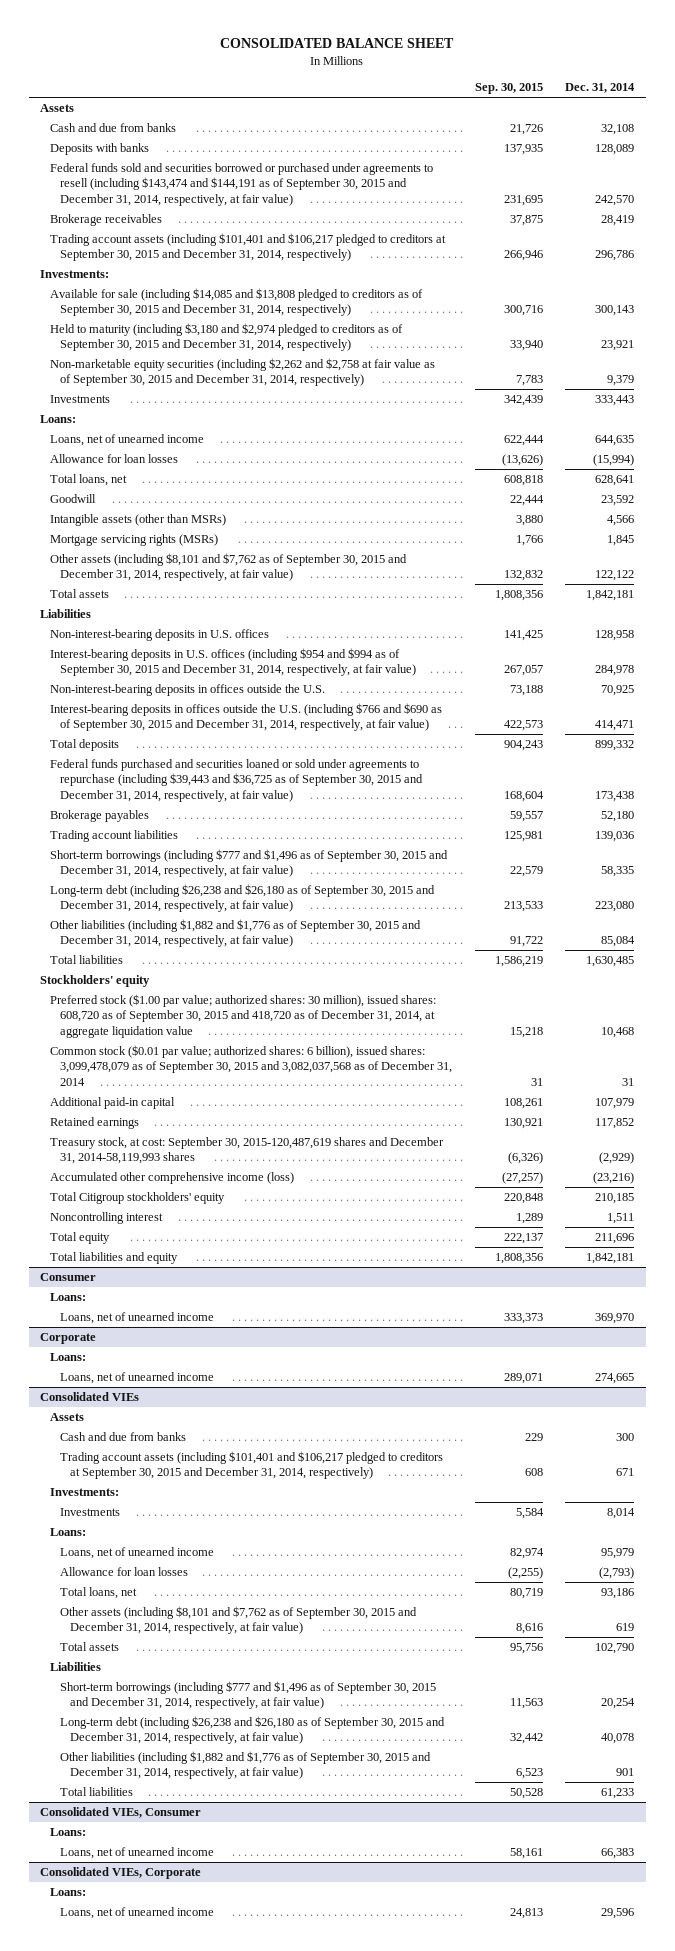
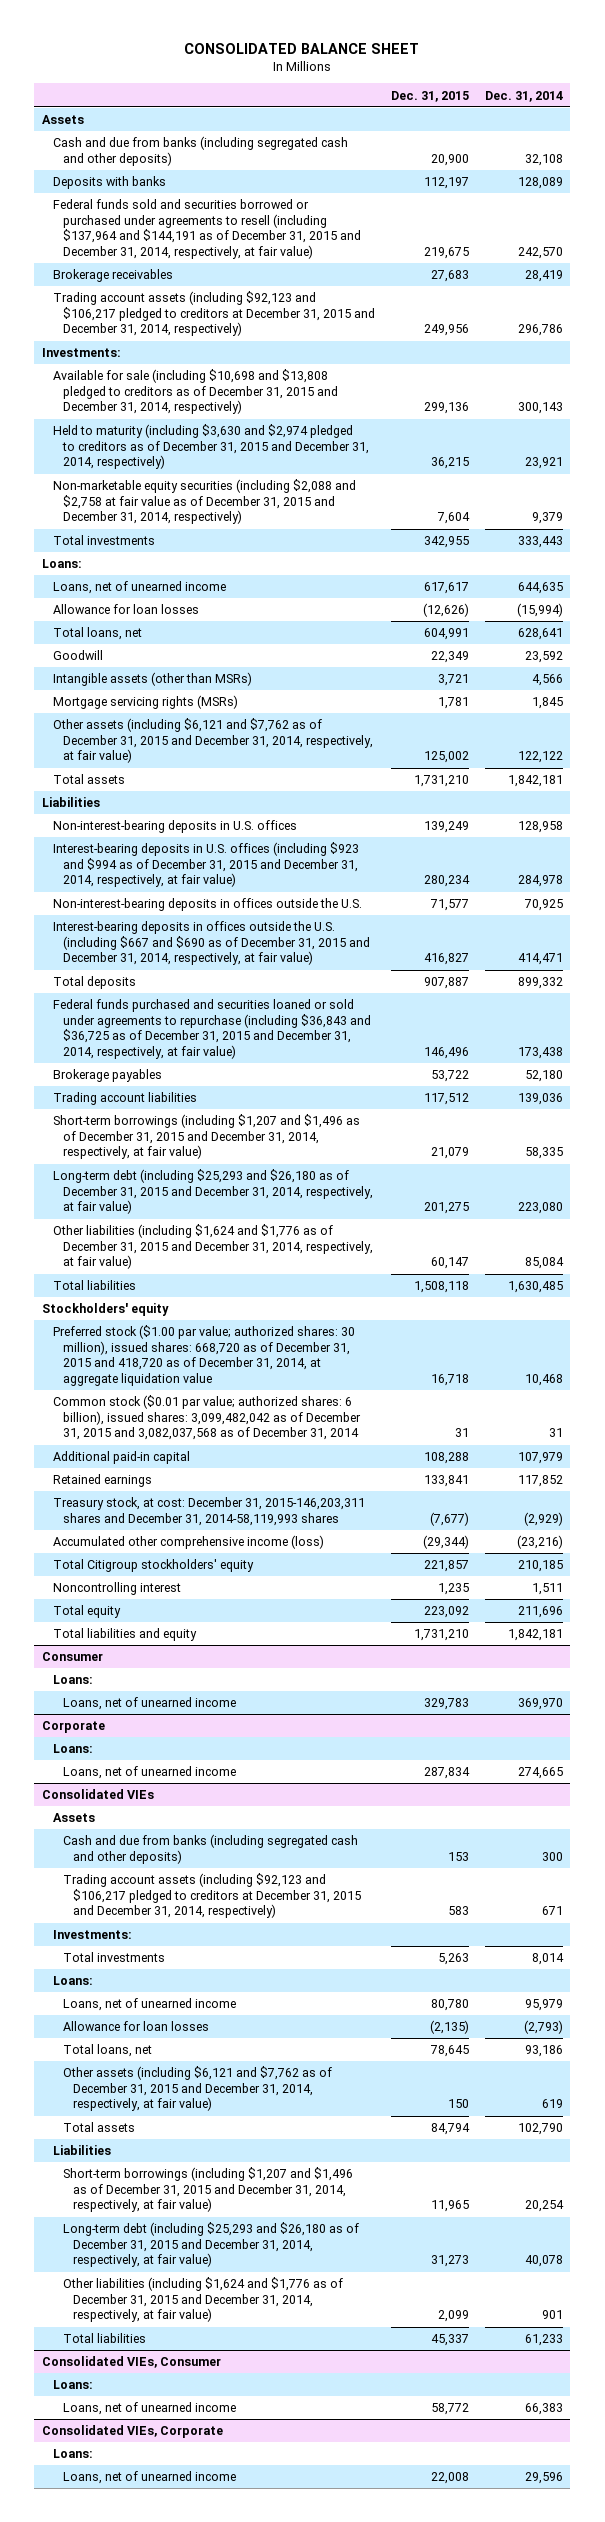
[474,83,543,95] Sep. 30, 2015 -> none
none -> [390,90,469,102] Dec. 31, 2015
[50,122,177,132] Cash and due from banks -> [52,136,348,166] Cash and due from banks (including segregated cash and other deposits)
[50,162,434,206] Federal funds sold and securities borrowed or purchased under agreements to resell (including $143,474 and $144,191 as of September 30, 2015 and December 31, 2014, respectively, at fair value) -> [52,199,362,259] Federal funds sold and securities borrowed or purchased under agreements to resell (including $137,964 and $144,191 as of December 31, 2015 and December 31, 2014, respectively, at fair value)
[50,232,447,262] Trading account assets (including $101,401 and $106,217 pledged to creditors at September 30, 2015 and December 31, 2014, respectively) -> [52,291,376,337] Trading account assets (including $92,123 and $106,217 pledged to creditors at December 31, 2015 and December 31, 2014, respectively)
[50,287,424,317] Available for sale (including $14,085 and $13,808 pledged to creditors as of September 30, 2015 and December 31, 2014, respectively) -> [52,369,339,415] Available for sale (including $10,698 and $13,808 pledged to creditors as of December 31, 2015 and December 31, 2014, respectively)
[50,322,404,352] Held to maturity (including $3,180 and $2,974 pledged to creditors as of September 30, 2015 and December 31, 2014, respectively) -> [52,424,370,470] Held to maturity (including $3,630 and $2,974 pledged to creditors as of December 31, 2015 and December 31, 2014, respectively)
[50,357,436,387] Non-marketable equity securities (including $2,262 and $2,758 at fair value as of September 30, 2015 and December 31, 2014, respectively) -> [52,479,356,525] Non-marketable equity securities (including $2,088 and $2,758 at fair value as of December 31, 2015 and December 31, 2014, respectively)
[50,394,111,403] Investments -> [52,535,155,546] Total investments
[50,552,408,582] Other assets (including $8,101 and $7,762 as of September 30, 2015 and December 31, 2014, respectively, at fair value) -> [52,718,374,764] Other assets (including $6,121 and $7,762 as of December 31, 2015 and December 31, 2014, respectively, at fair value)
[50,647,417,677] Interest-bearing deposits in U.S. offices (including $954 and $994 as of September 30, 2015 and December 31, 2014, respectively, at fair value) -> [52,842,359,888] Interest-bearing deposits in U.S. offices (including $923 and $994 as of December 31, 2015 and December 31, 2014, respectively, at fair value)
[50,702,443,732] Interest-bearing deposits in offices outside the U.S. (including $766 and $690 as of September 30, 2015 and December 31, 2014, respectively, at fair value) -> [52,921,371,966] Interest-bearing deposits in offices outside the U.S. (including $667 and $690 as of December 31, 2015 and December 31, 2014, respectively, at fair value)
[50,758,424,802] Federal funds purchased and securities loaned or sold under agreements to repurchase (including $39,443 and $36,725 as of September 30, 2015 and December 31, 2014, respectively, at fair value) -> [52,999,372,1059] Federal funds purchased and securities loaned or sold under agreements to repurchase (including $36,843 and $36,725 as of December 31, 2015 and December 31, 2014, respectively, at fair value)
[50,848,449,878] Short-term borrowings (including $777 and $1,496 as of September 30, 2015 and December 31, 2014, respectively, at fair value) -> [52,1114,360,1160] Short-term borrowings (including $1,207 and $1,496 as of December 31, 2015 and December 31, 2014, respectively, at fair value)
[50,883,436,913] Long-term debt (including $26,238 and $26,180 as of September 30, 2015 and December 31, 2014, respectively, at fair value) -> [52,1169,374,1215] Long-term debt (including $25,293 and $26,180 as of December 31, 2015 and December 31, 2014, respectively, at fair value)
[50,918,422,948] Other liabilities (including $1,882 and $1,776 as of September 30, 2015 and December 31, 2014, respectively, at fair value) -> [52,1224,374,1270] Other liabilities (including $1,624 and $1,776 as of December 31, 2015 and December 31, 2014, respectively, at fair value)
[50,993,437,1038] Preferred stock ($1.00 par value; authorized shares: 30 million), issued shares: 608,720 as of September 30, 2015 and 418,720 as of December 31, 2014, at aggregate liquidation value -> [52,1325,355,1386] Preferred stock ($1.00 par value; authorized shares: 30 million), issued shares: 668,720 as of December 31, 2015 and 418,720 as of December 31, 2014, at aggregate liquidation value
[50,1044,453,1086] Common stock ($0.01 par value; authorized shares: 6 billion), issued shares: 3,099,478,079 as of September 30, 2015 and 3,082,037,568 as of December 31, 2014 -> [52,1395,362,1441] Common stock ($0.01 par value; authorized shares: 6 billion), issued shares: 3,099,482,042 as of December 31, 2015 and 3,082,037,568 as of December 31, 2014
[50,1136,445,1165] Treasury stock, at cost: September 30, 2015-120,487,619 shares and December 31, 2014-58,119,993 shares -> [52,1497,365,1526] Treasury stock, at cost: December 31, 2015-146,203,311 shares and December 31, 2014-58,119,993 shares
[60,1431,187,1441] Cash and due from banks -> [63,1834,359,1864] Cash and due from banks (including segregated cash and other deposits)
[60,1450,444,1480] Trading account assets (including $101,401 and $106,217 pledged to creditors at September 30, 2015 and December 31, 2014, respectively) -> [63,1873,362,1919] Trading account assets (including $92,123 and $106,217 pledged to creditors at December 31, 2015 and December 31, 2014, respectively)
[60,1507,121,1516] Investments -> [63,1952,166,1963] Total investments
[60,1605,418,1635] Other assets (including $8,101 and $7,762 as of September 30, 2015 and December 31, 2014, respectively, at fair value) -> [63,2066,333,2112] Other assets (including $6,121 and $7,762 as of December 31, 2015 and December 31, 2014, respectively, at fair value)
[60,1680,437,1710] Short-term borrowings (including $777 and $1,496 as of September 30, 2015 and December 31, 2014, respectively, at fair value) -> [63,2167,354,2213] Short-term borrowings (including $1,207 and $1,496 as of December 31, 2015 and December 31, 2014, respectively, at fair value)
[60,1715,446,1745] Long-term debt (including $26,238 and $26,180 as of September 30, 2015 and December 31, 2014, respectively, at fair value) -> [63,2222,360,2268] Long-term debt (including $25,293 and $26,180 as of December 31, 2015 and December 31, 2014, respectively, at fair value)
[60,1750,432,1780] Other liabilities (including $1,882 and $1,776 as of September 30, 2015 and December 31, 2014, respectively, at fair value) -> [63,2277,344,2323] Other liabilities (including $1,624 and $1,776 as of December 31, 2015 and December 31, 2014, respectively, at fair value)

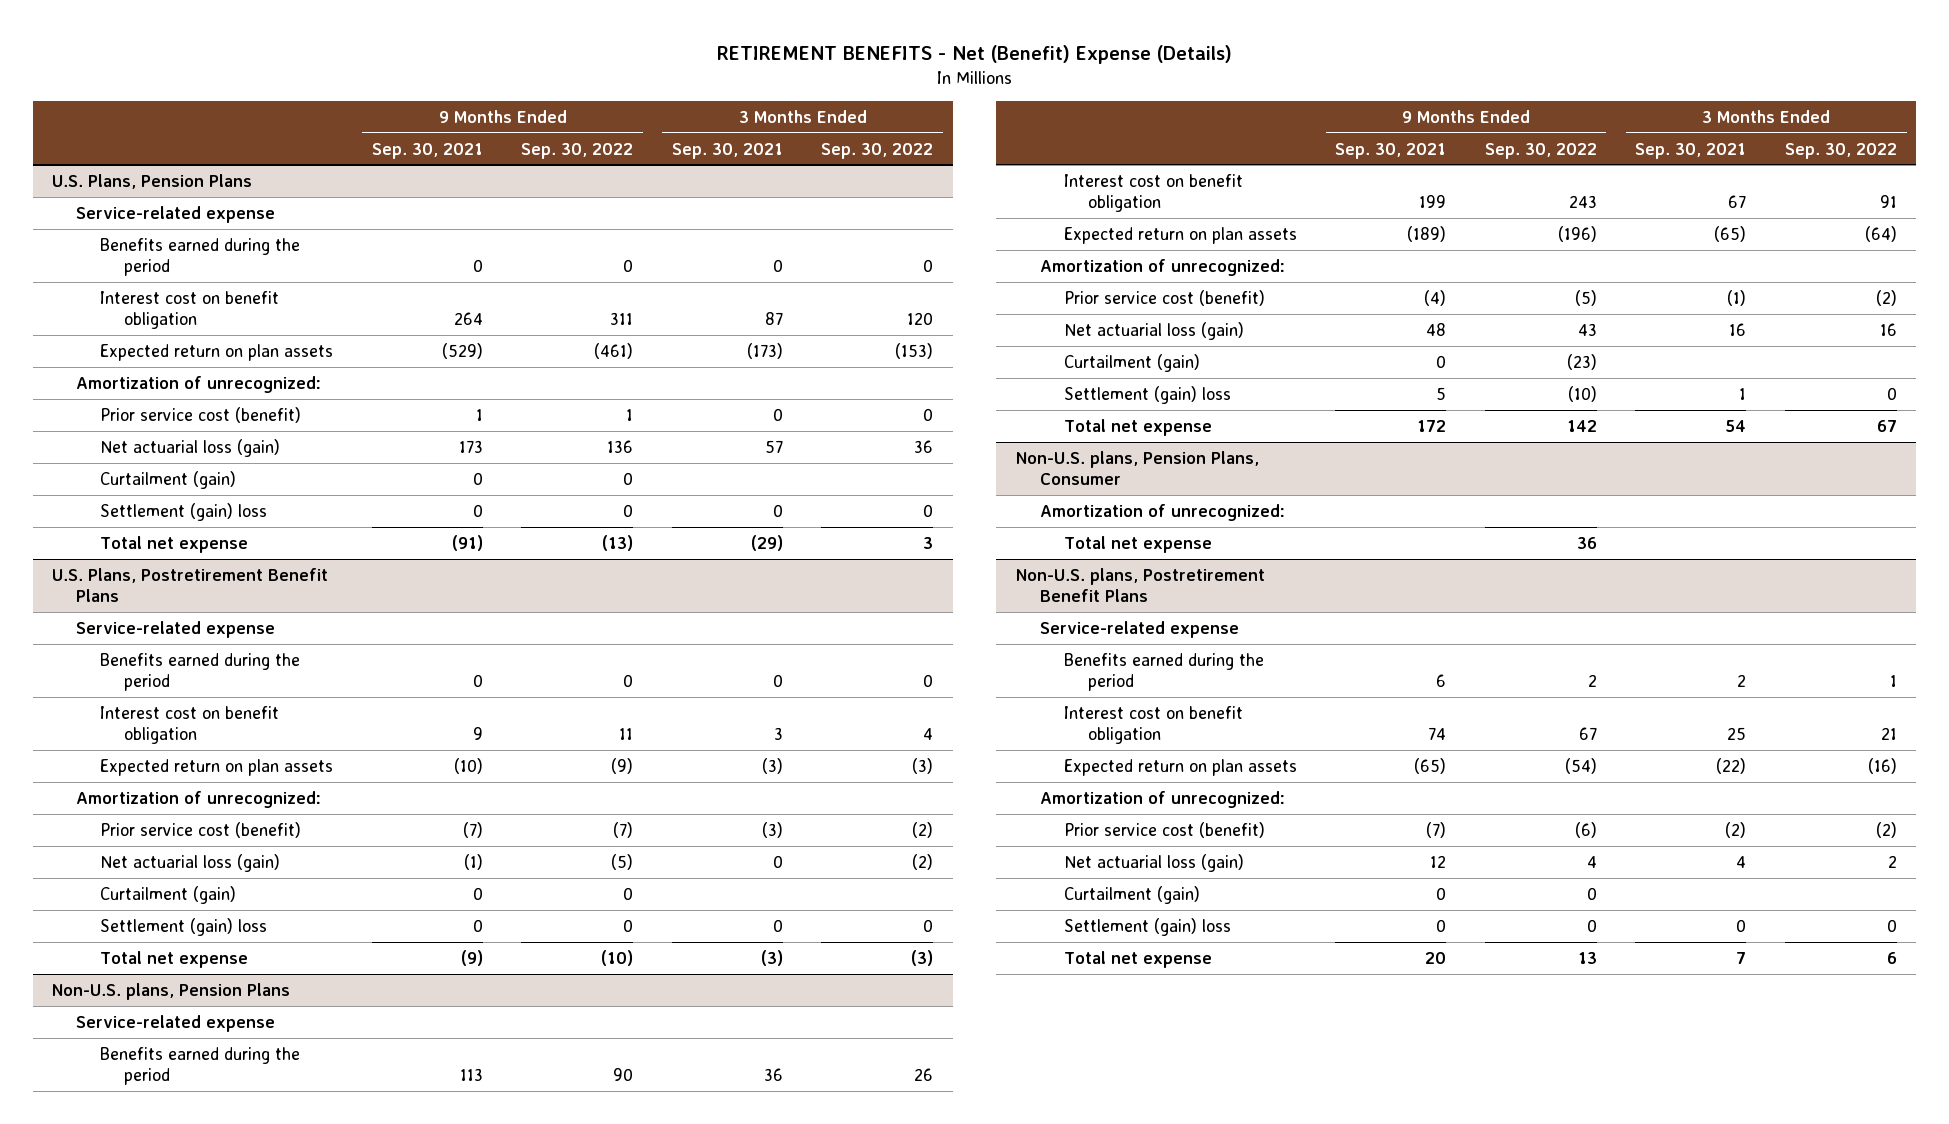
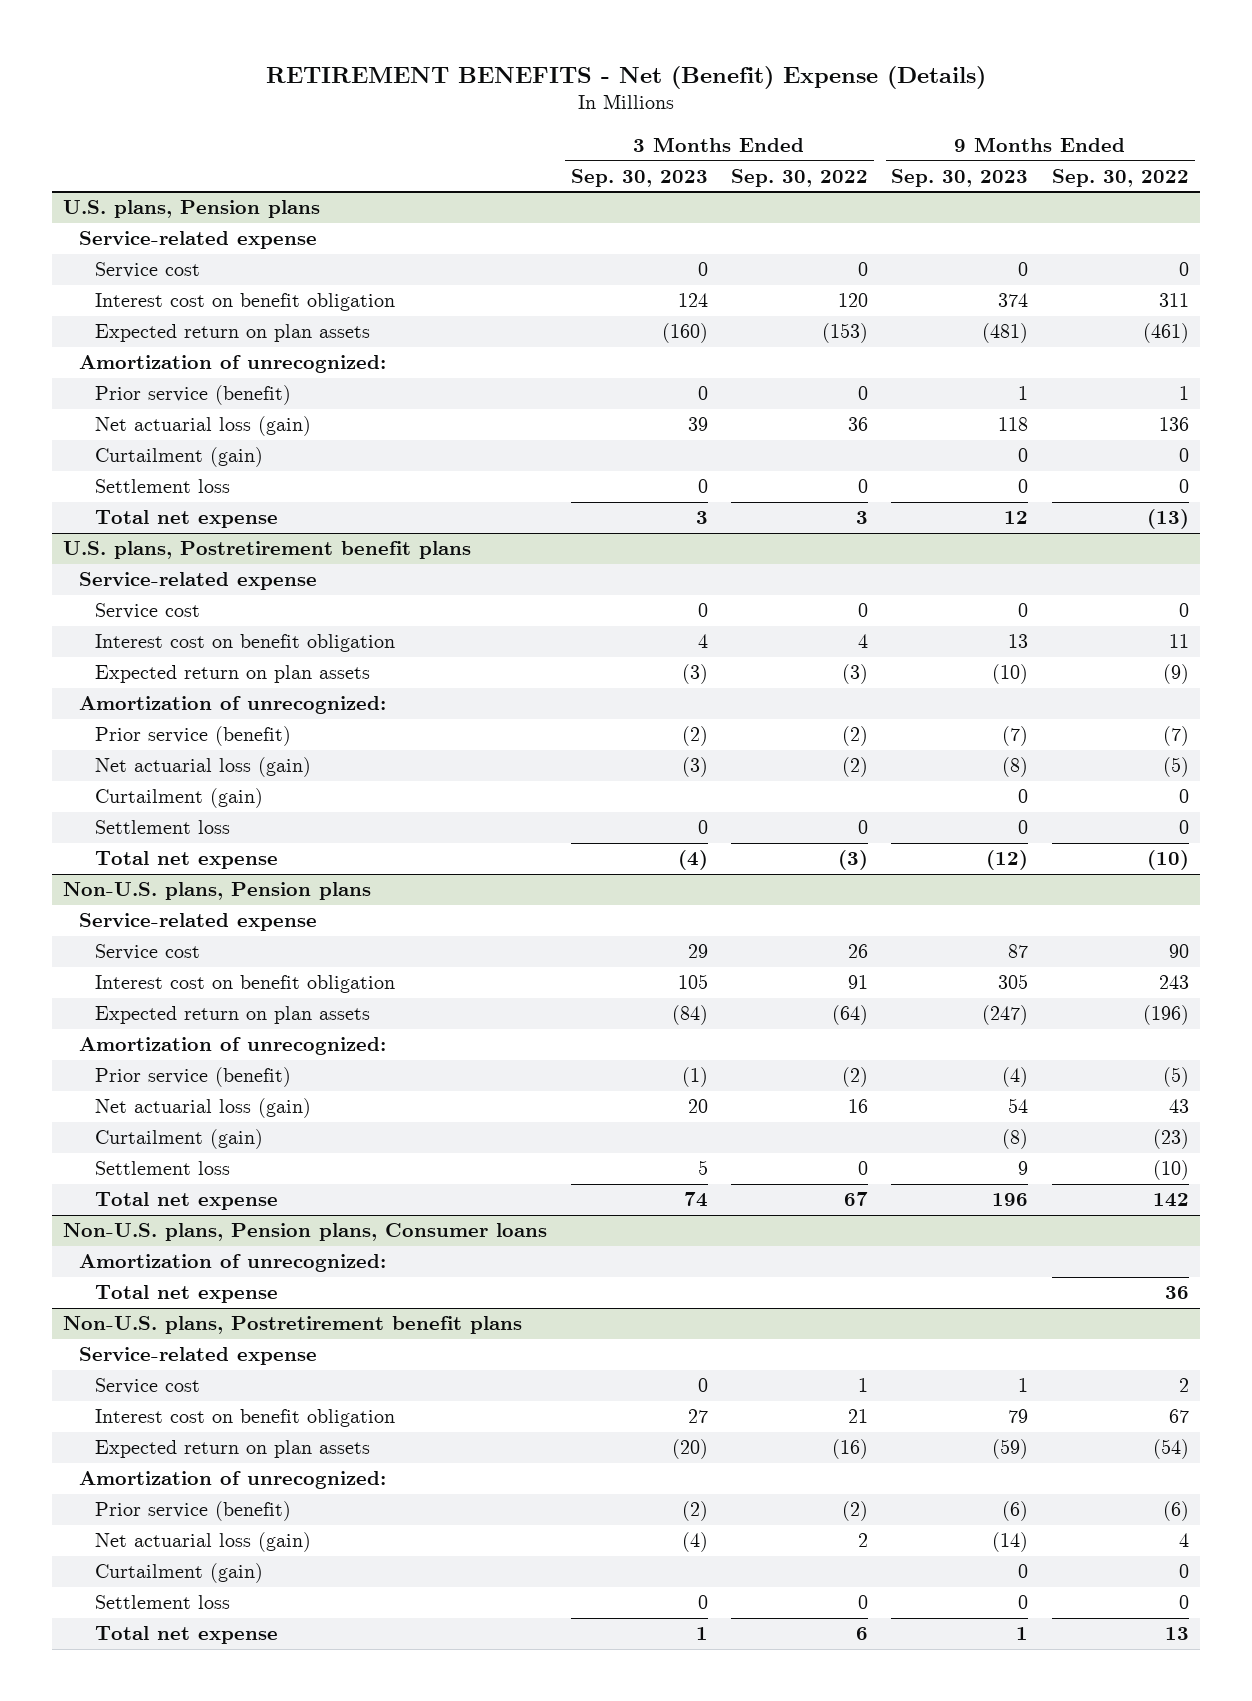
[371,142,483,159] Sep. 30, 2021 -> none
[671,142,783,159] Sep. 30, 2021 -> none
none -> [570,168,708,187] Sep. 30, 2023
none -> [891,168,1029,187] Sep. 30, 2023
[52,173,253,189] U.S. Plans, Pension Plans -> [63,200,321,219] U.S. plans, Pension plans
[100,237,301,276] Benefits earned during the period -> [95,262,201,279] Service cost
[100,406,302,423] Prior service cost (benefit) -> [95,385,292,406] Prior service (benefit)
[100,502,268,521] Settlement (gain) loss -> [95,479,231,494] Settlement loss
[52,567,329,602] U.S. Plans, Postretirement Benefit Plans -> [63,541,472,560] U.S. plans, Postretirement benefit plans
[100,652,301,691] Benefits earned during the period -> [95,603,201,620] Service cost
[100,821,302,838] Prior service cost (benefit) -> [95,726,292,747] Prior service (benefit)
[100,917,268,936] Settlement (gain) loss -> [95,820,231,835] Settlement loss
[52,982,291,1000] Non-U.S. plans, Pension Plans -> [63,882,372,901] Non-U.S. plans, Pension plans
[100,1046,301,1085] Benefits earned during the period -> [95,944,201,961] Service cost
[1063,289,1265,306] Prior service cost (benefit) -> [95,1067,292,1088] Prior service (benefit)
[1063,385,1231,404] Settlement (gain) loss -> [95,1161,231,1176] Settlement loss
[1015,450,1259,485] Non-U.S. plans, Pension Plans, Consumer -> [63,1223,548,1242] Non-U.S. plans, Pension plans, Consumer loans
[1015,567,1265,602] Non-U.S. plans, Postretirement Benefit Plans -> [63,1316,523,1335] Non-U.S. plans, Postretirement benefit plans
[1063,652,1264,691] Benefits earned during the period -> [95,1378,201,1395] Service cost
[1063,821,1265,838] Prior service cost (benefit) -> [95,1501,292,1522] Prior service (benefit)
[1063,917,1231,936] Settlement (gain) loss -> [95,1595,231,1610] Settlement loss

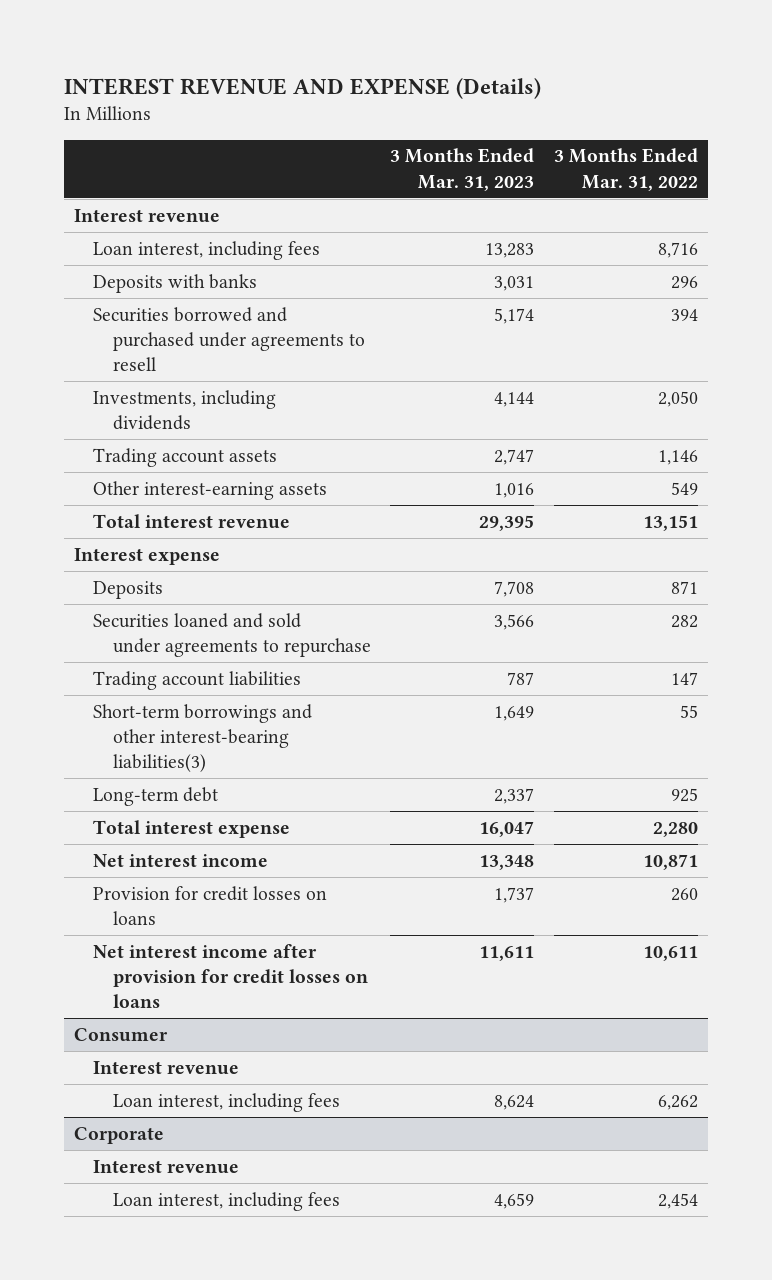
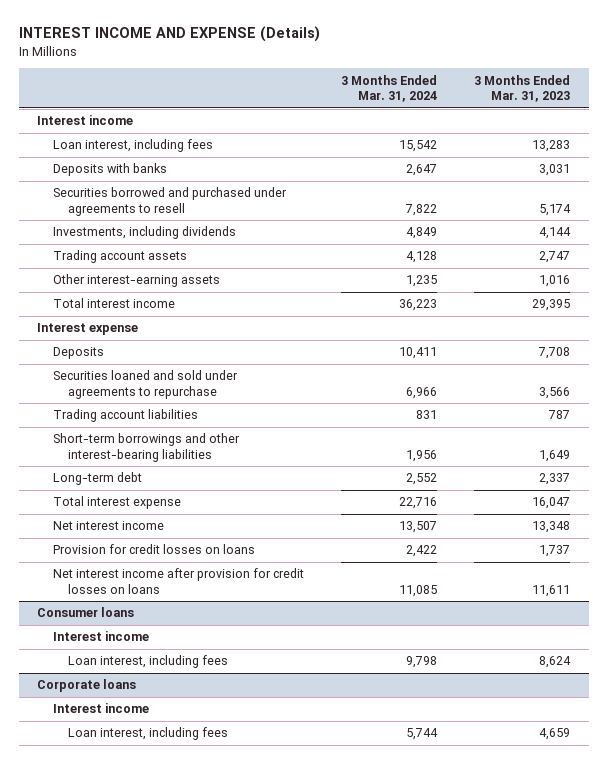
[63,78,541,100] INTEREST REVENUE AND EXPENSE (Details) -> [18,26,320,43] INTEREST INCOME AND EXPENSE (Details)
[553,148,698,191] 3 Months Ended Mar. 31, 2022 -> none
none -> [340,74,437,103] 3 Months Ended Mar. 31, 2024
[73,208,220,223] Interest revenue -> [37,115,134,126] Interest income
[93,513,291,529] Total interest revenue -> [52,298,175,309] Total interest income
[93,703,313,772] Short-term borrowings and other interest-bearing liabilities(3) -> [52,433,240,462] Short-term borrowings and other interest-bearing liabilities
[73,1027,168,1042] Consumer -> [37,607,135,618] Consumer loans
[93,1060,240,1075] Interest revenue -> [52,631,149,642] Interest income
[73,1126,164,1144] Corporate -> [37,679,137,693] Corporate loans
[93,1159,240,1174] Interest revenue -> [52,703,149,714] Interest income

